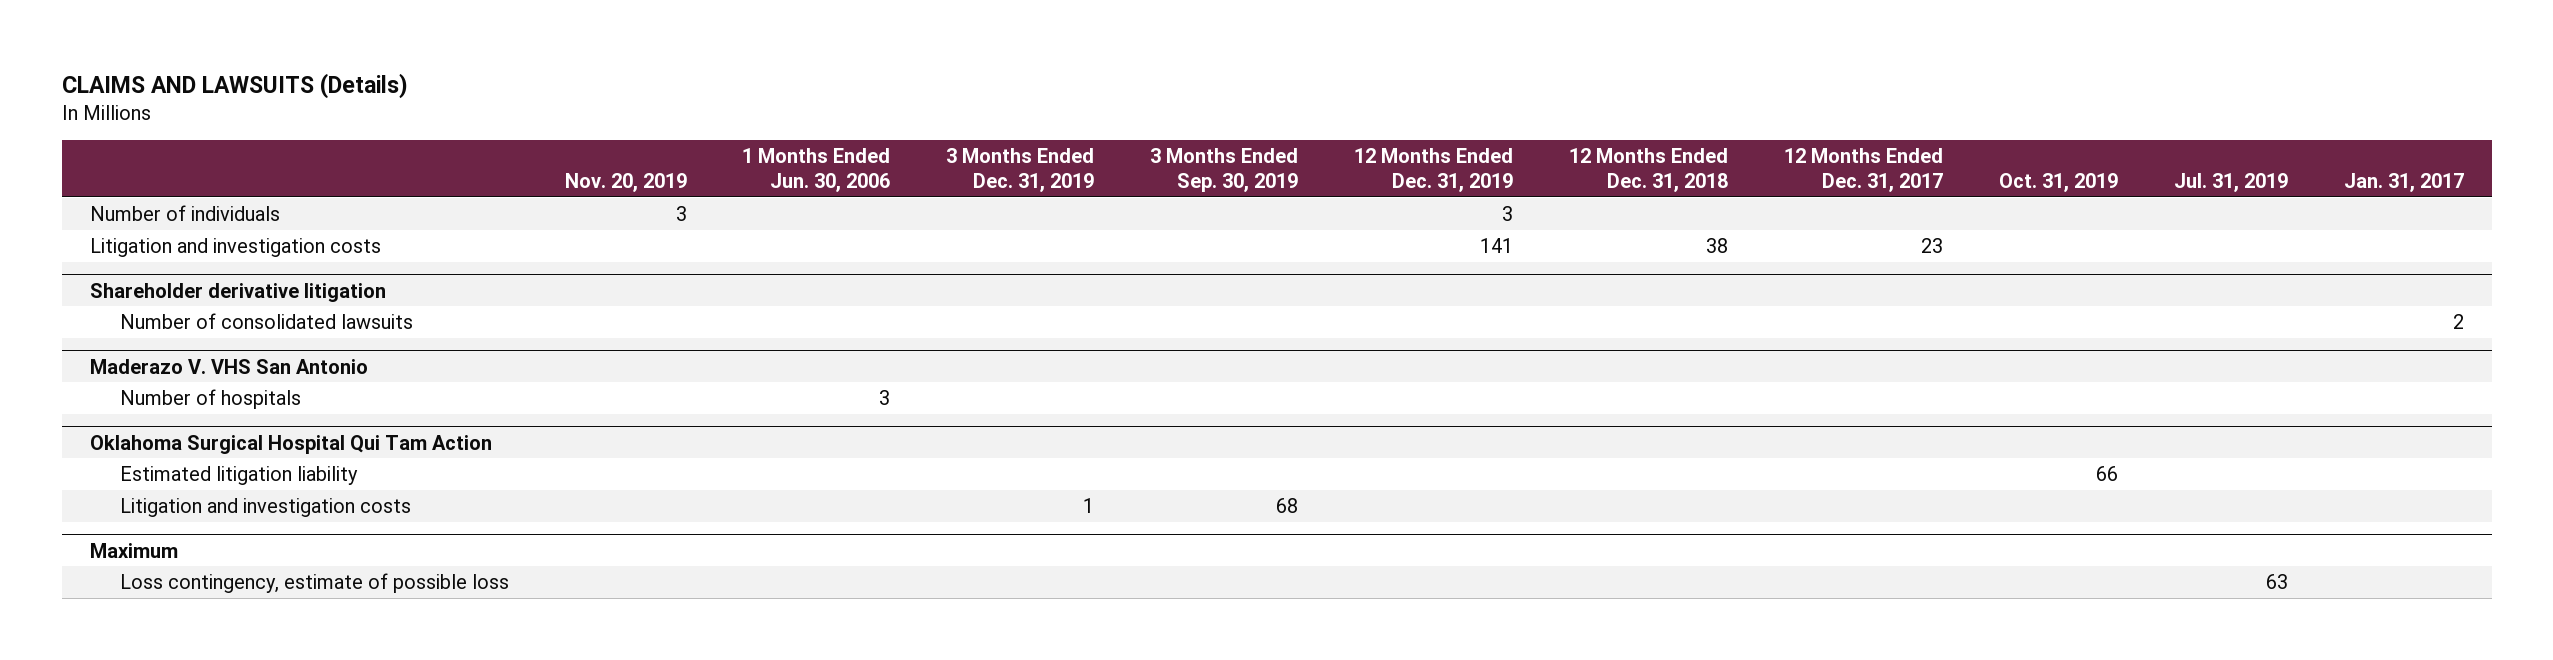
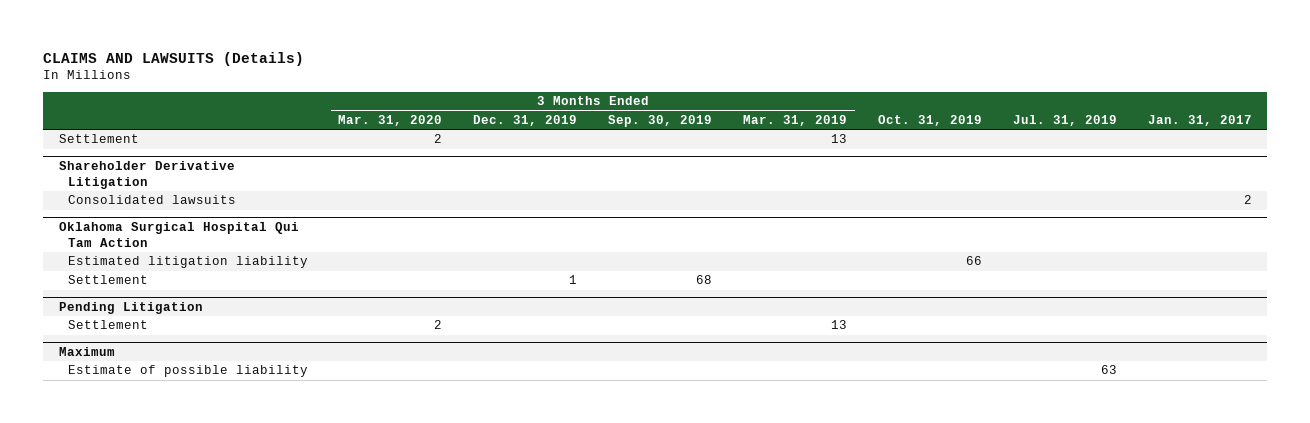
[564,172,687,192] Nov. 20, 2019 -> none
[742,147,891,192] 1 Months Ended Jun. 30, 2006 -> none
[1354,147,1514,192] 12 Months Ended Dec. 31, 2019 -> none
[1569,147,1729,192] 12 Months Ended Dec. 31, 2018 -> none
[1784,147,1944,192] 12 Months Ended Dec. 31, 2017 -> none
none -> [338,114,443,126] Mar. 31, 2020
none -> [742,114,847,126] Mar. 31, 2019
[89,205,280,222] Number of individuals -> none
[89,358,368,374] Maderazo V. VHS San Antonio -> none
[119,389,301,410] Number of hospitals -> none
[89,238,381,258] Litigation and investigation costs -> [58,134,139,144] Settlement
[89,282,386,302] Shareholder derivative litigation -> [58,161,235,189] Shareholder Derivative Litigation
[119,313,413,330] Number of consolidated lawsuits -> [67,195,236,205] Consolidated lawsuits
[119,498,411,518] Litigation and investigation costs -> [67,275,148,285] Settlement
none -> [58,302,203,315] Pending Litigation
none -> [67,320,148,330] Settlement
[119,573,509,594] Loss contingency, estimate of possible loss -> [67,365,308,378] Estimate of possible liability

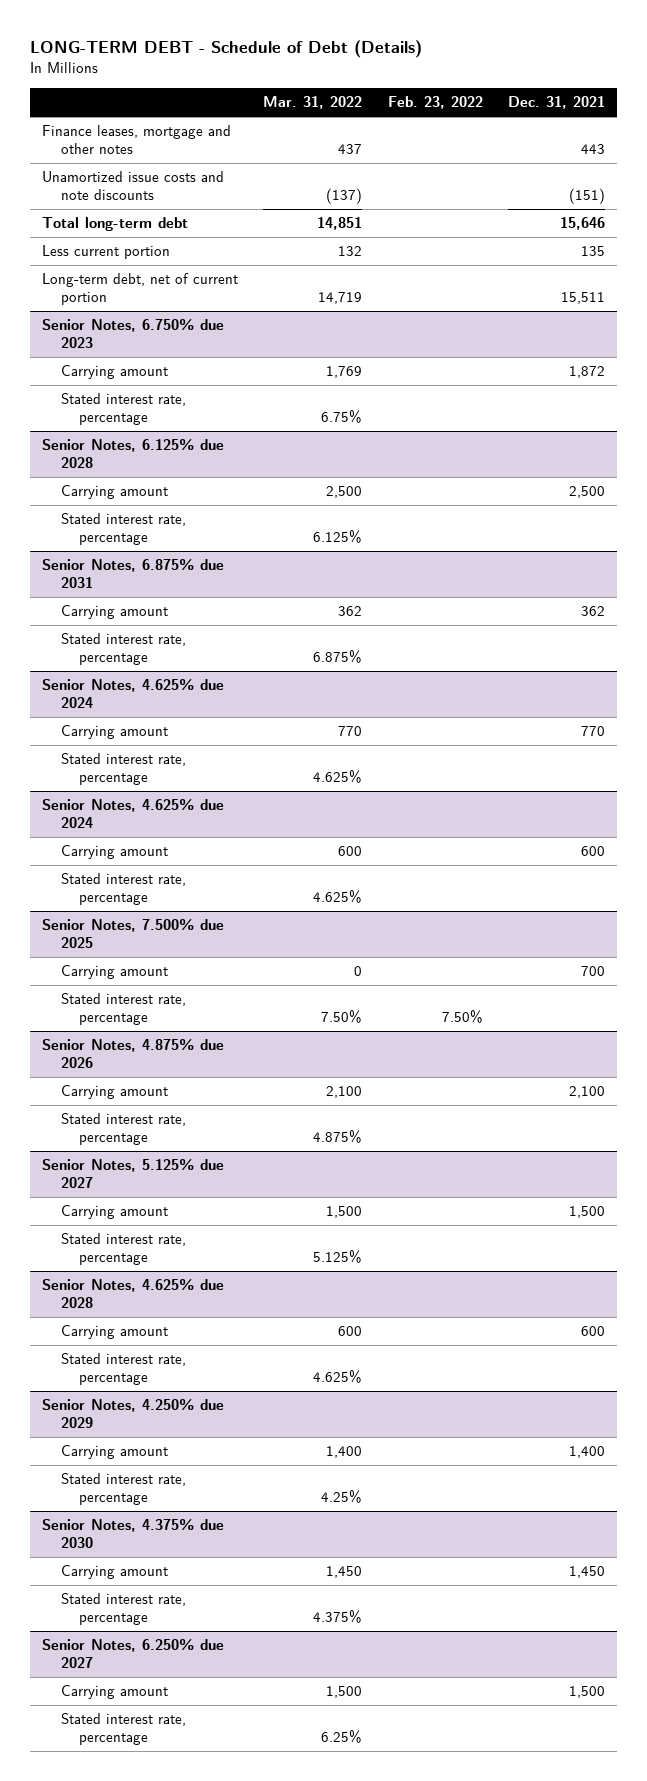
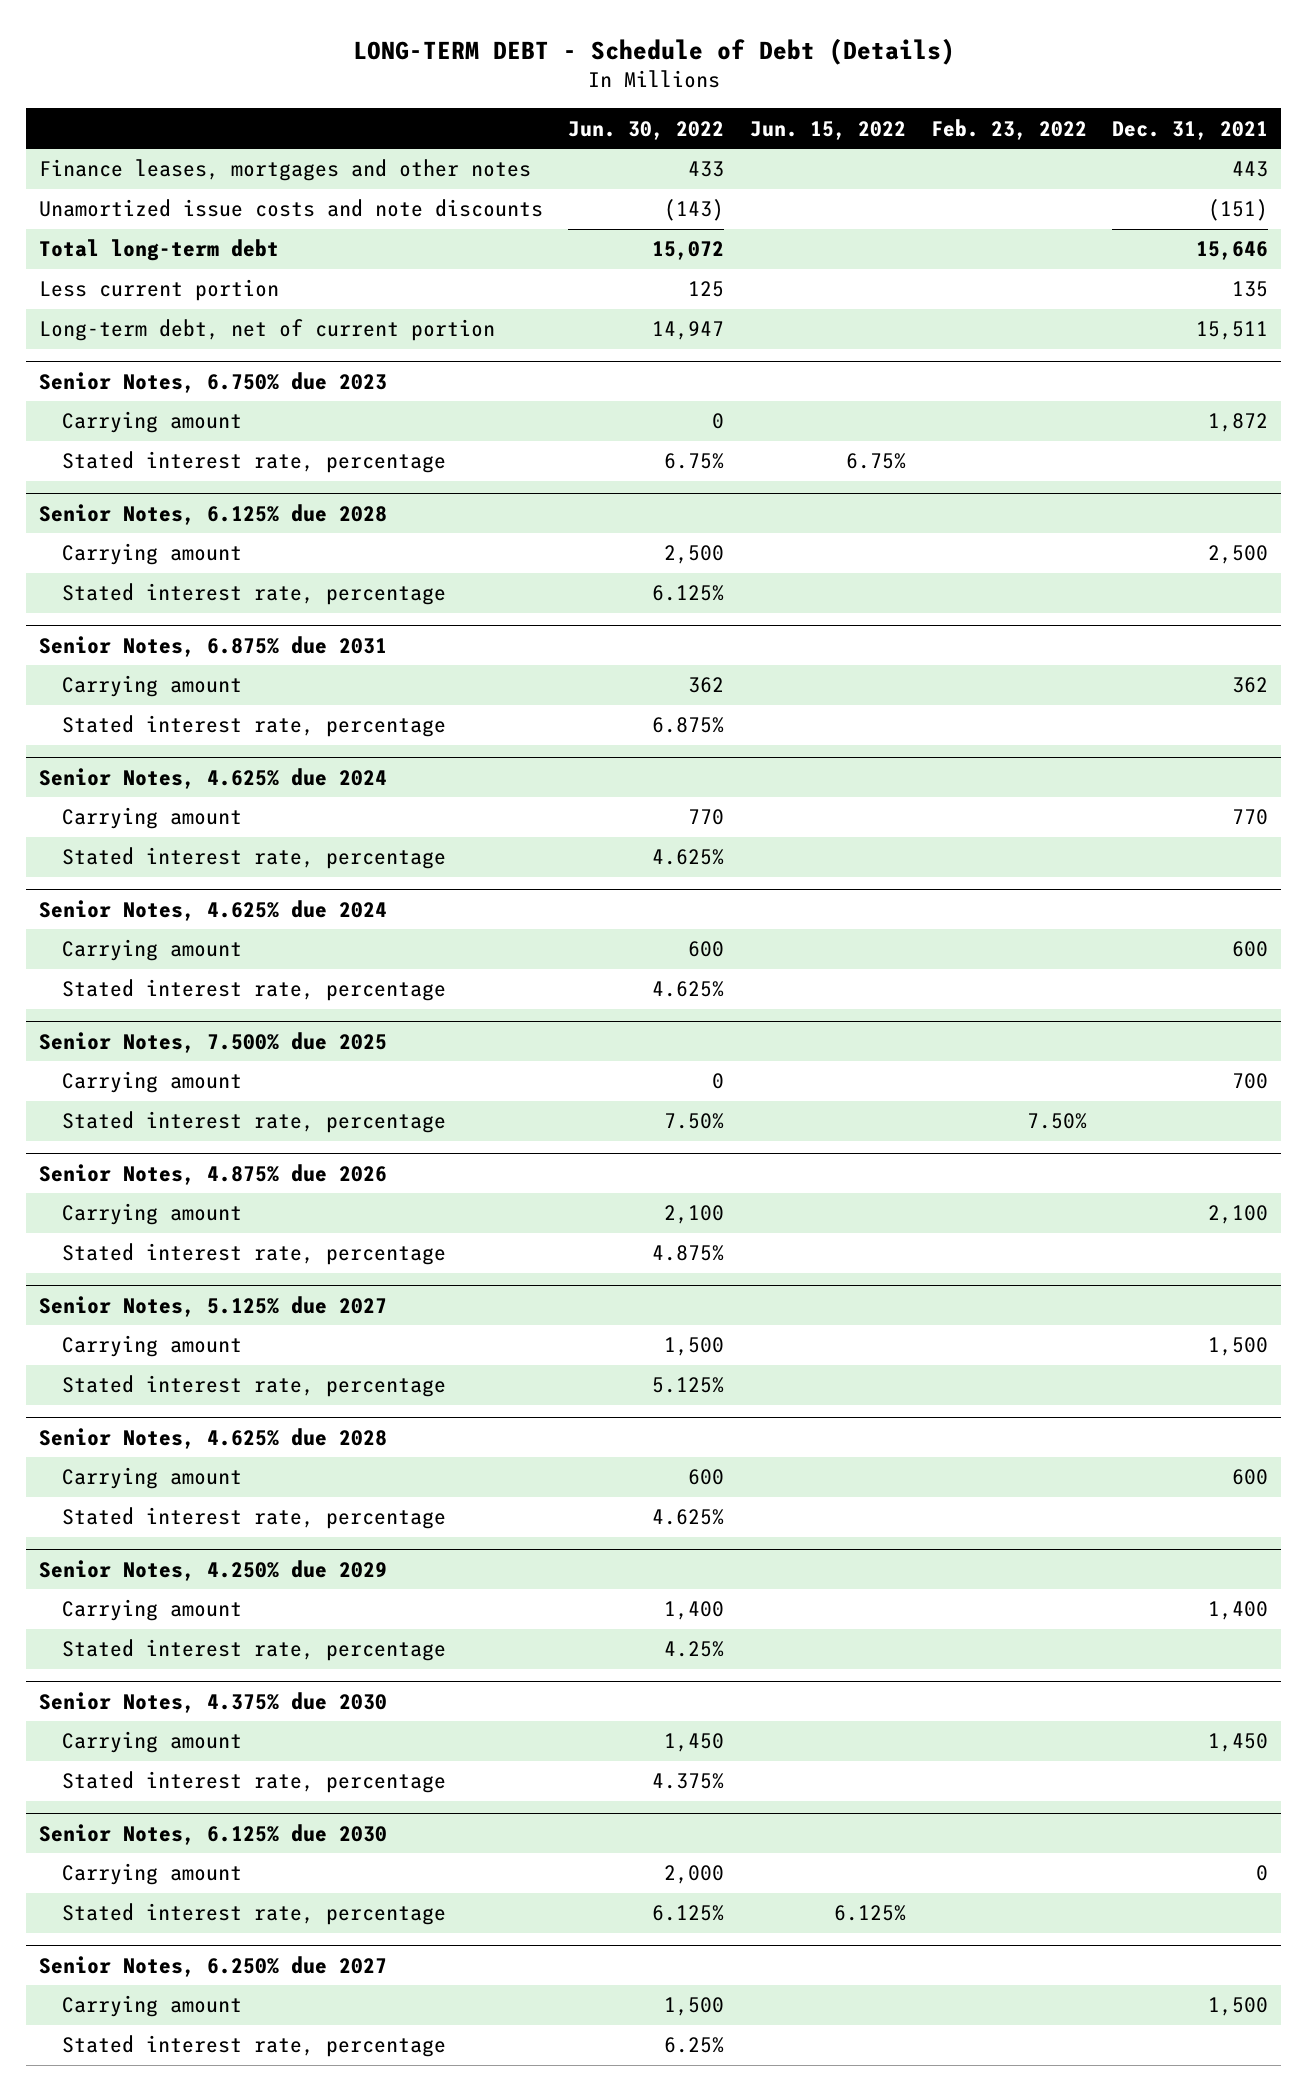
[263,96,363,110] Mar. 31, 2022 -> none
none -> [568,120,725,140] Jun. 30, 2022
none -> [749,120,906,140] Jun. 15, 2022
[42,125,232,155] Finance leases, mortgage and other notes -> [38,159,531,182] Finance leases, mortgages and other notes
none -> [38,1823,387,1845] Senior Notes, 6.125% due 2030
none -> [61,1863,242,1886] Carrying amount
none -> [61,1903,446,1926] Stated interest rate, percentage

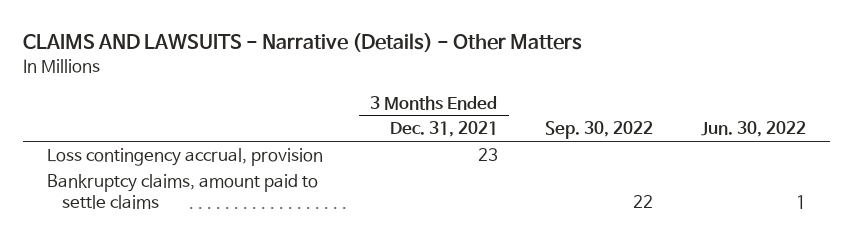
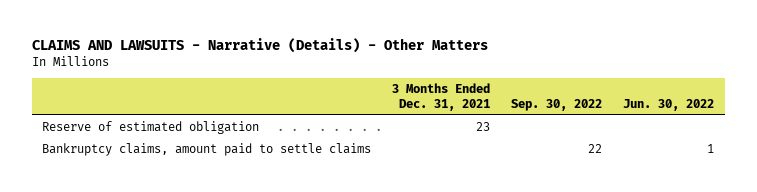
[46,148,323,167] Loss contingency accrual, provision -> [42,121,260,135] Reserve of estimated obligation

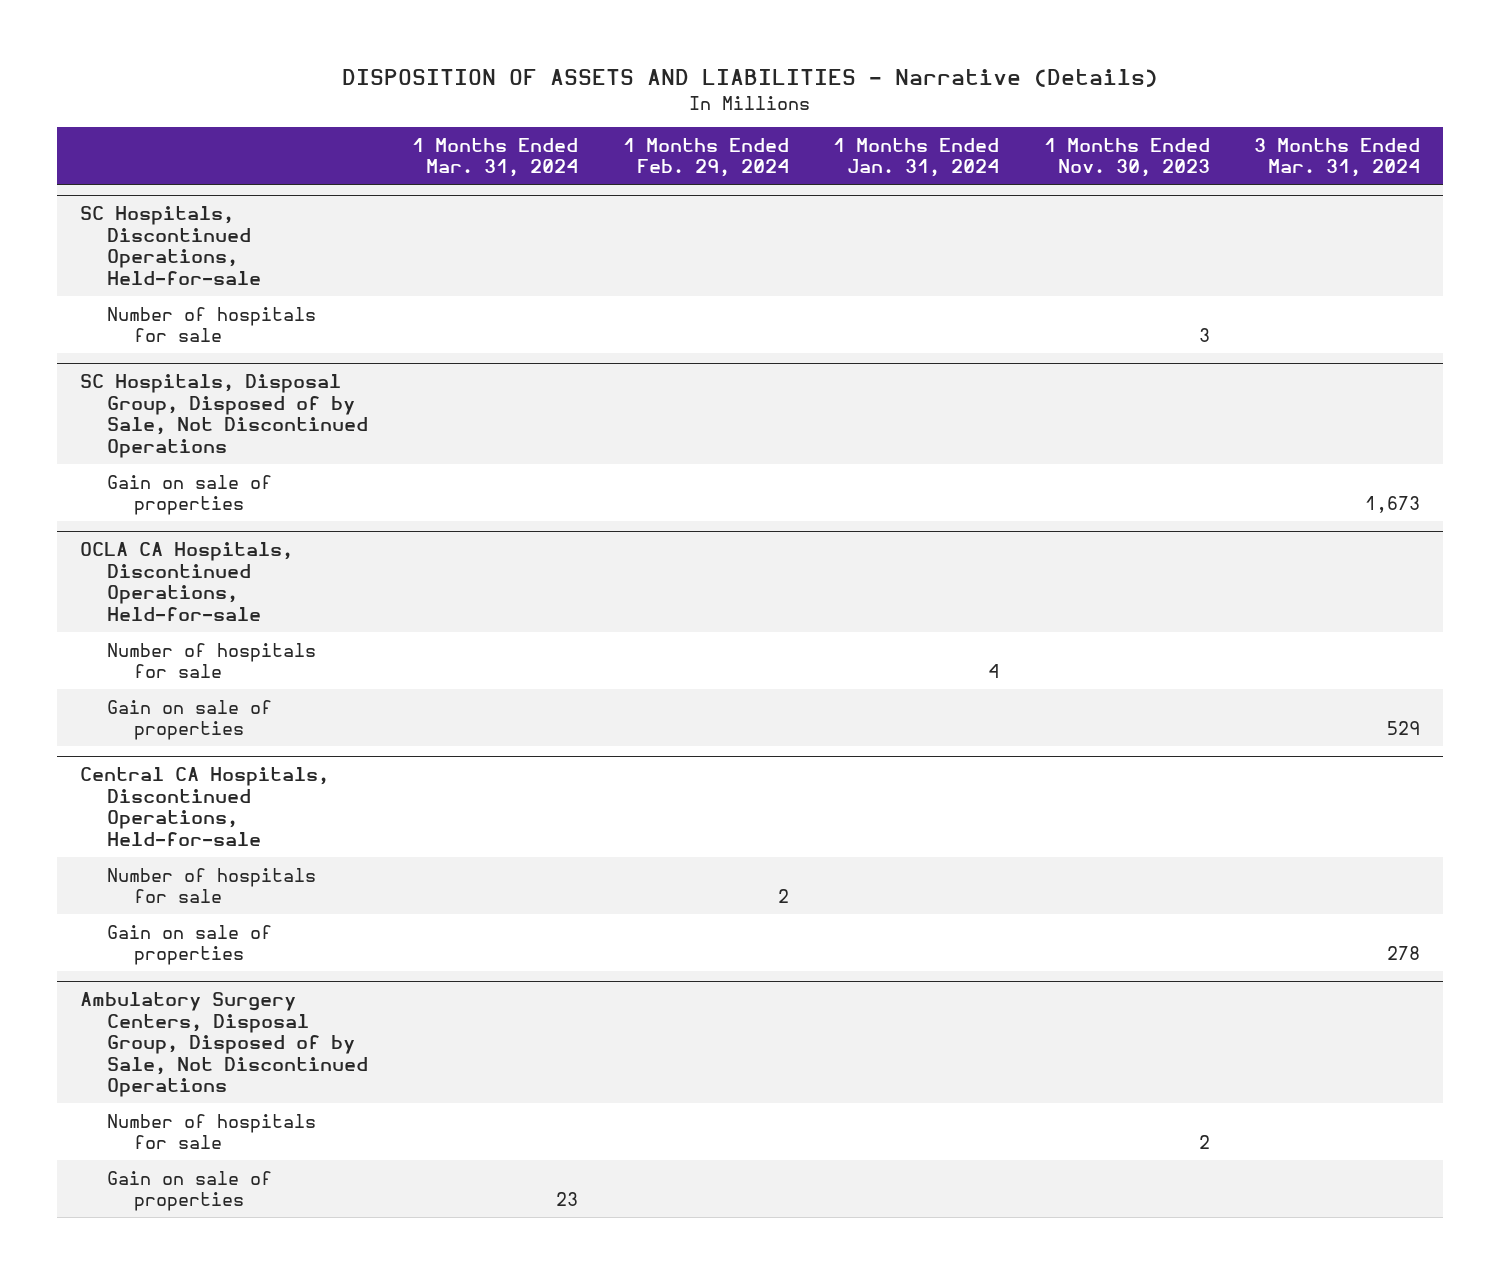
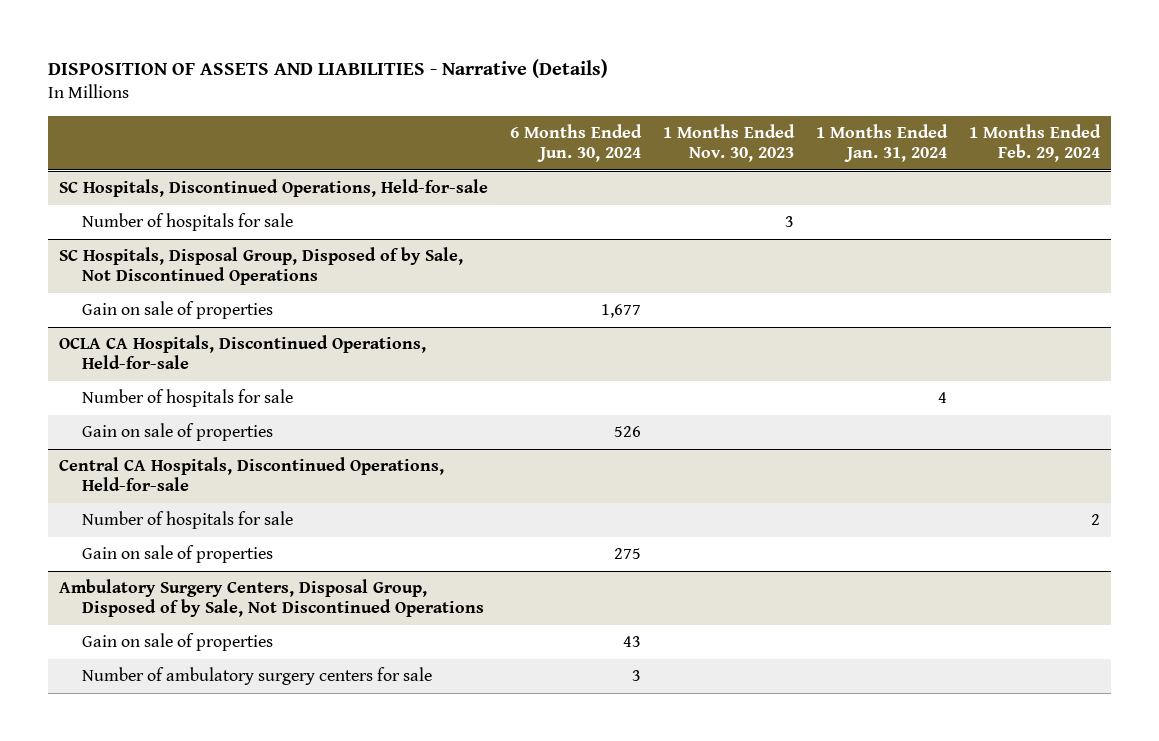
[412,137,579,178] 1 Months Ended Mar. 31, 2024 -> none
[1254,137,1421,178] 3 Months Ended Mar. 31, 2024 -> none
none -> [510,124,643,163] 6 Months Ended Jun. 30, 2024
[106,1113,316,1150] Number of hospitals for sale -> none
none -> [82,667,433,686] Number of ambulatory surgery centers for sale

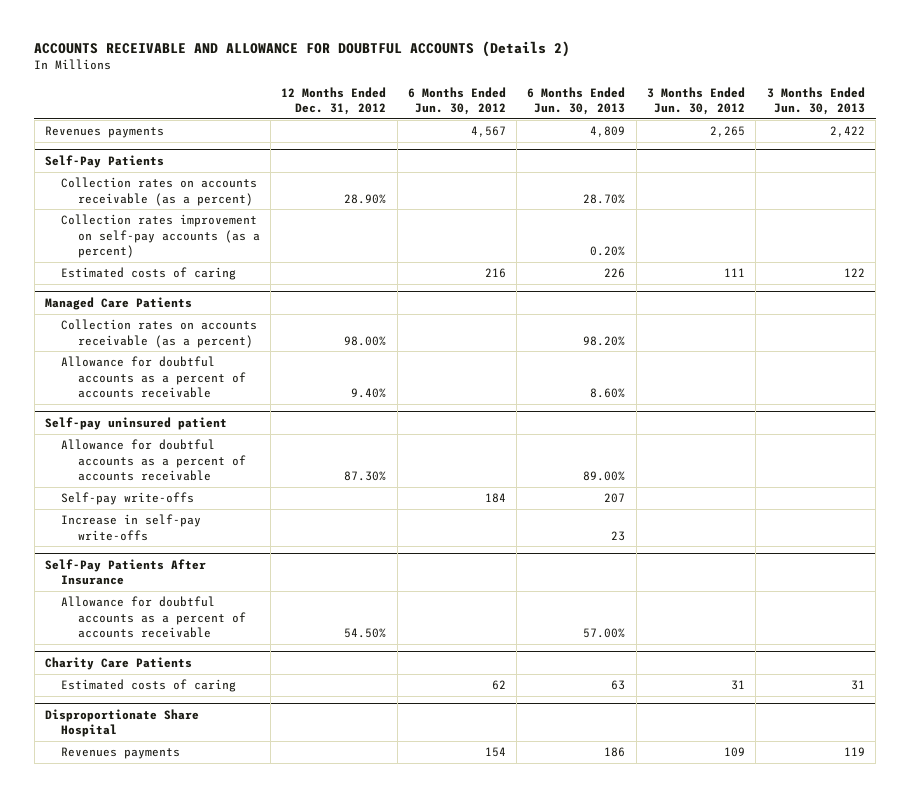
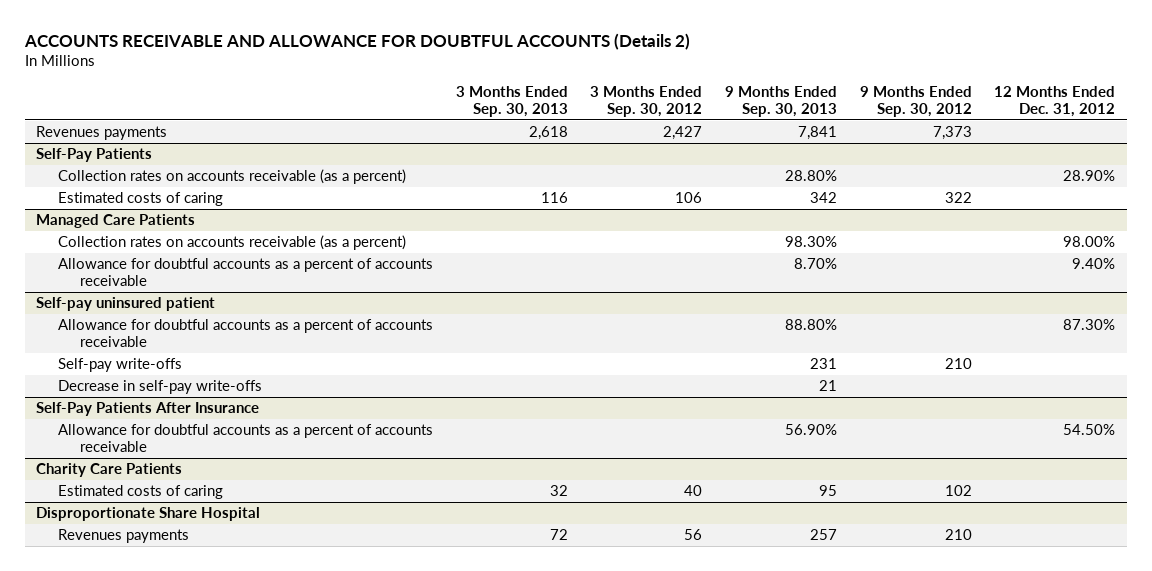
[407,86,506,116] 6 Months Ended Jun. 30, 2012 -> none
[527,86,626,116] 6 Months Ended Jun. 30, 2013 -> none
[647,86,746,116] 3 Months Ended Jun. 30, 2012 -> none
[766,86,865,116] 3 Months Ended Jun. 30, 2013 -> none
none -> [455,85,568,117] 3 Months Ended Sep. 30, 2013
none -> [590,85,703,117] 3 Months Ended Sep. 30, 2012
none -> [725,85,838,117] 9 Months Ended Sep. 30, 2013
none -> [859,85,972,117] 9 Months Ended Sep. 30, 2012
[61,214,260,258] Collection rates improvement on self-pay accounts (as a percent) -> none
[61,514,202,541] Increase in self-pay write-offs -> [58,379,263,394] Decrease in self-pay write-offs

